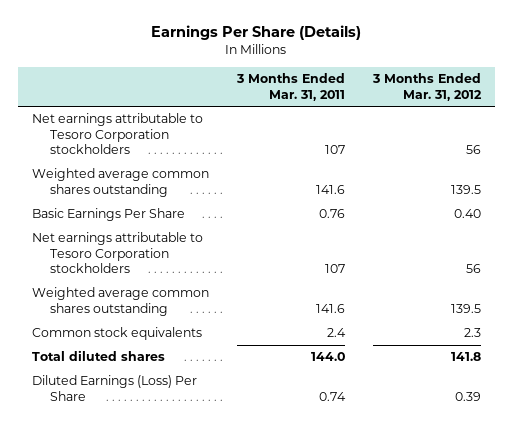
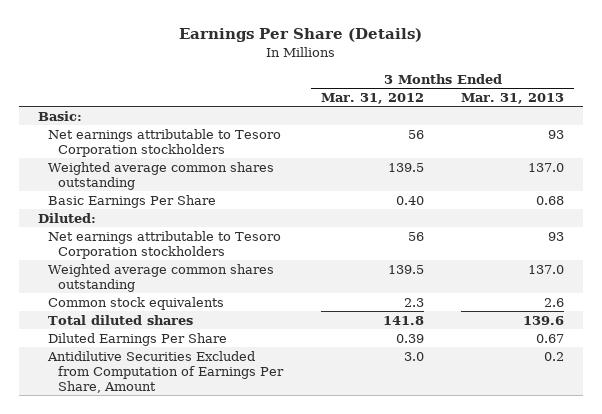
[235,73,345,101] 3 Months Ended Mar. 31, 2011 -> none
none -> [461,93,565,105] Mar. 31, 2013
none -> [37,110,82,121] Basic:
none -> [37,212,96,223] Diluted:
[31,375,197,401] Diluted Earnings (Loss) Per Share -> [47,332,227,346] Diluted Earnings Per Share
none -> [46,350,285,393] Antidilutive Securities Excluded from Computation of Earnings Per Share, Amount

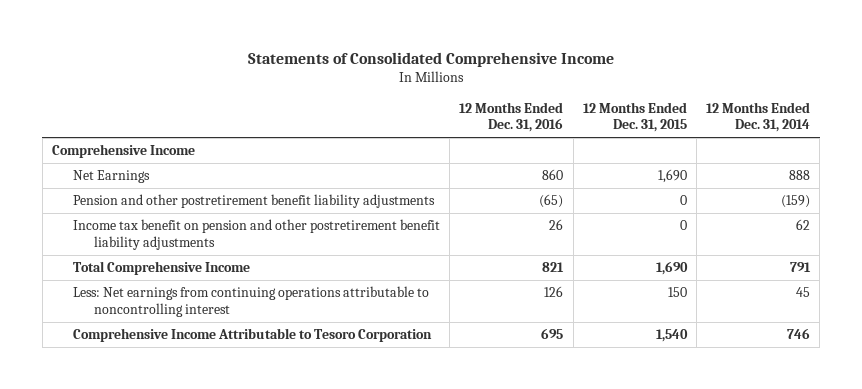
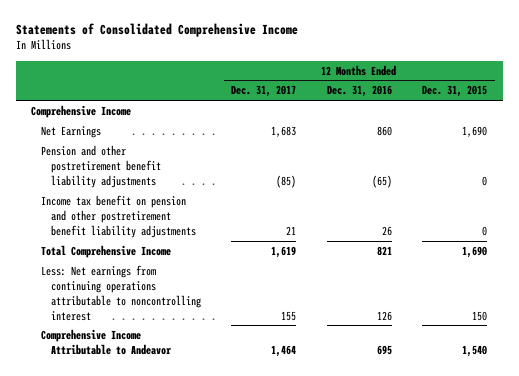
[706,101,811,133] 12 Months Ended Dec. 31, 2014 -> none
none -> [231,85,297,98] Dec. 31, 2017
[72,327,432,342] Comprehensive Income Attributable to Tesoro Corporation -> [41,328,172,355] Comprehensive Income Attributable to Andeavor

